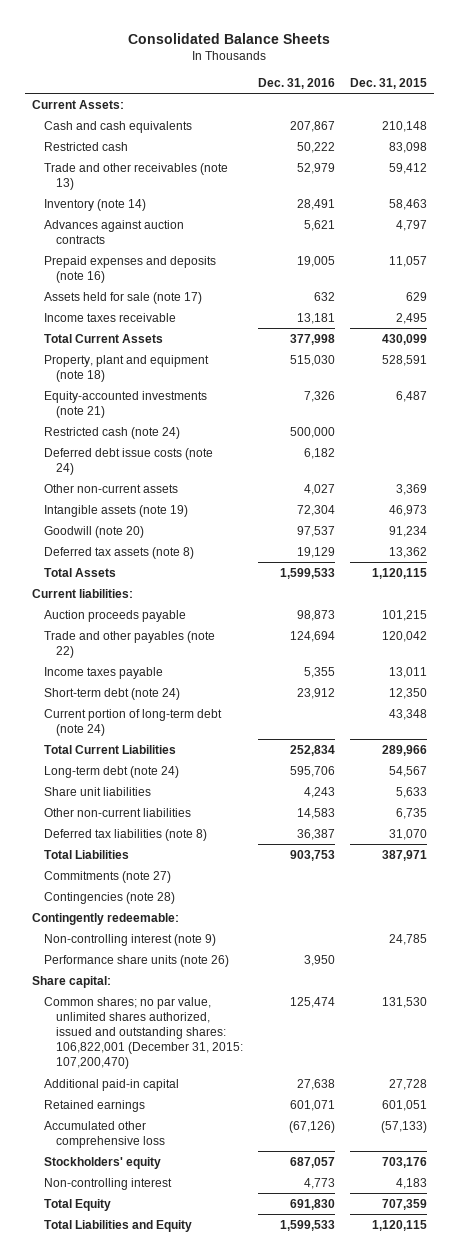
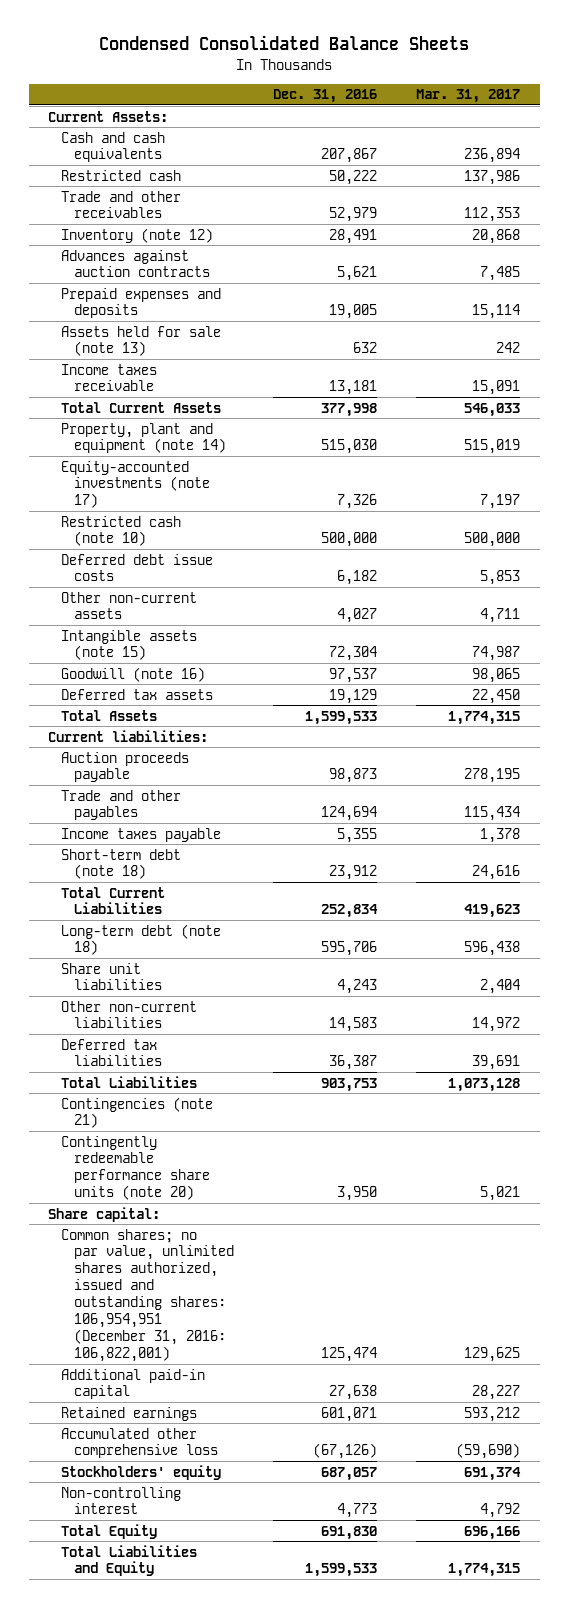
[128,32,331,44] Consolidated Balance Sheets -> [99,35,470,51] Condensed Consolidated Balance Sheets
[349,77,427,89] Dec. 31, 2015 -> none
none -> [416,89,521,104] Mar. 31, 2017
[44,162,229,190] Trade and other receivables (note 13) -> [61,190,182,219] Trade and other receivables
[44,198,147,211] Inventory (note 14) -> [61,227,214,243] Inventory (note 12)
[44,255,217,283] Prepaid expenses and deposits (note 16) -> [61,287,222,319] Prepaid expenses and deposits
[44,291,203,304] Assets held for sale (note 17) -> [61,325,222,357] Assets held for sale (note 13)
[44,354,210,382] Property, plant and equipment (note 18) -> [61,422,227,454] Property, plant and equipment (note 14)
[44,390,208,418] Equity-accounted investments (note 21) -> [61,460,211,509] Equity-accounted investments (note 17)
[44,426,181,439] Restricted cash (note 24) -> [61,515,182,547] Restricted cash (note 10)
[44,447,214,475] Deferred debt issue costs (note 24) -> [61,553,214,582] Deferred debt issue costs
[44,504,189,517] Intangible assets (note 19) -> [61,629,198,661] Intangible assets (note 15)
[44,525,145,538] Goodwill (note 20) -> [61,666,206,682] Goodwill (note 16)
[44,546,195,559] Deferred tax assets (note 8) -> [61,688,214,700] Deferred tax assets
[44,630,216,658] Trade and other payables (note 22) -> [61,789,182,821] Trade and other payables
[44,708,223,736] Current portion of long-term debt (note 24) -> none
[44,687,181,700] Short-term debt (note 24) -> [61,848,182,880] Short-term debt (note 18)
[44,765,180,778] Long-term debt (note 24) -> [61,923,222,956] Long-term debt (note 18)
[44,828,208,841] Deferred tax liabilities (note 8) -> [61,1038,163,1067] Deferred tax liabilities
[44,870,172,883] Commitments (note 27) -> none
[32,912,180,925] Contingently redeemable: -> none
[44,933,217,946] Non-controlling interest (note 9) -> none
[44,891,176,904] Contingencies (note 28) -> [61,1096,214,1129] Contingencies (note 21)
[44,954,230,967] Performance share units (note 26) -> [61,1135,211,1201] Contingently redeemable performance share units (note 20)
[44,996,244,1070] Common shares; no par value, unlimited shares authorized, issued and outstanding shares: 106,822,001 (December 31, 2015: 107,200,470) -> [61,1228,235,1362] Common shares; no par value, unlimited shares authorized, issued and outstanding shares: 106,954,951 (December 31, 2016: 106,822,001)

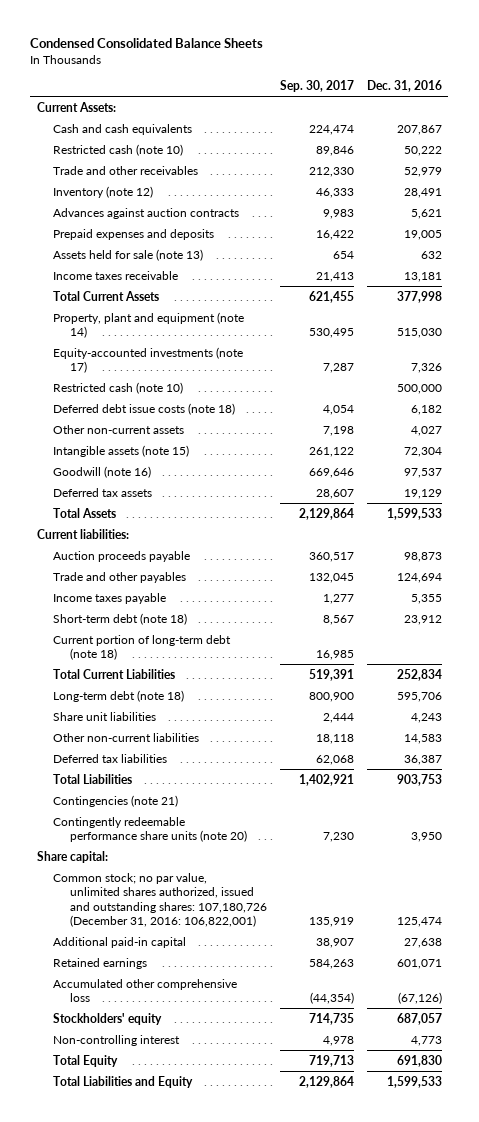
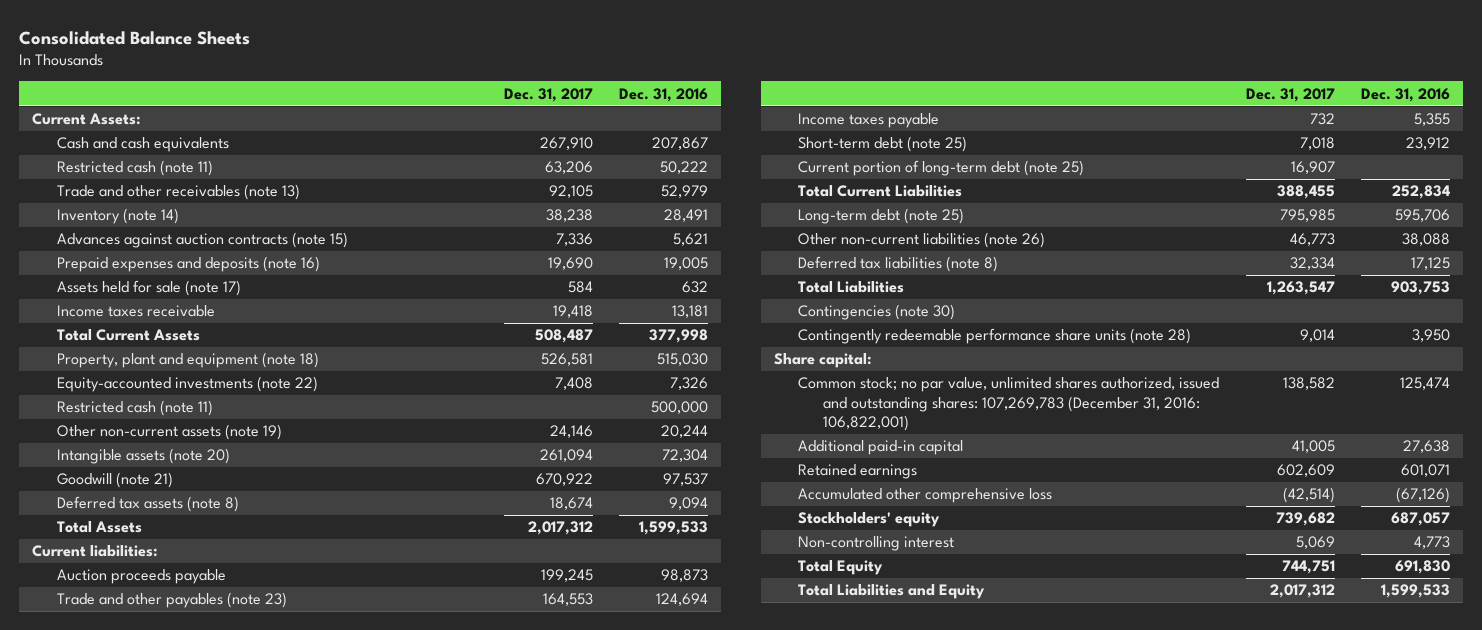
[30,38,264,49] Condensed Consolidated Balance Sheets -> [19,30,251,45] Consolidated Balance Sheets
[279,79,354,92] Sep. 30, 2017 -> none
none -> [503,87,593,102] Dec. 31, 2017
[53,143,184,156] Restricted cash (note 10) -> [56,160,213,177] Restricted cash (note 11)
[53,165,199,175] Trade and other receivables -> [56,184,300,201] Trade and other receivables (note 13)
[53,185,154,198] Inventory (note 12) -> [56,208,179,225] Inventory (note 14)
[53,207,240,219] Advances against auction contracts -> [56,232,348,249] Advances against auction contracts (note 15)
[53,228,215,240] Prepaid expenses and deposits -> [56,256,320,273] Prepaid expenses and deposits (note 16)
[53,248,204,261] Assets held for sale (note 13) -> [56,280,241,297] Assets held for sale (note 17)
[53,402,236,415] Deferred debt issue costs (note 18) -> none
[53,311,245,339] Property, plant and equipment (note 14) -> [56,352,319,369] Property, plant and equipment (note 18)
[53,346,244,374] Equity-accounted investments (note 17) -> [56,376,318,393] Equity-accounted investments (note 22)
[53,381,184,394] Restricted cash (note 10) -> [56,400,213,417] Restricted cash (note 11)
[53,424,185,434] Other non-current assets -> [56,424,282,441] Other non-current assets (note 19)
[410,425,442,436] 4,027 -> [661,425,709,439] 20,244
[53,444,190,457] Intangible assets (note 15) -> [56,448,230,465] Intangible assets (note 20)
[53,465,152,478] Goodwill (note 16) -> [56,472,173,489] Goodwill (note 21)
[53,487,153,497] Deferred tax assets -> [56,496,239,513] Deferred tax assets (note 8)
[403,488,442,499] 19,129 -> [669,497,709,511] 9,094
[53,571,187,583] Trade and other payables -> [56,592,287,609] Trade and other payables (note 23)
[53,612,188,625] Short-term debt (note 18) -> [798,136,968,153] Short-term debt (note 25)
[53,634,232,661] Current portion of long-term debt (note 18) -> [798,160,1085,177] Current portion of long-term debt (note 25)
[53,711,157,721] Share unit liabilities -> none
[53,689,185,702] Long-term debt (note 18) -> [798,208,965,225] Long-term debt (note 25)
[53,732,200,742] Other non-current liabilities -> [798,232,1046,249] Other non-current liabilities (note 26)
[403,733,442,744] 14,583 -> [1401,233,1450,247] 38,088
[53,753,168,763] Deferred tax liabilities -> [798,256,999,273] Deferred tax liabilities (note 8)
[403,754,442,765] 36,387 -> [1410,257,1450,271] 17,125
[53,794,179,807] Contingencies (note 21) -> [798,304,956,321] Contingencies (note 30)
[53,816,247,843] Contingently redeemable performance share units (note 20) -> [798,328,1192,345] Contingently redeemable performance share units (note 28)
[53,872,267,927] Common stock; no par value, unlimited shares authorized, issued and outstanding shares: 107,180,726 (December 31, 2016: 106,822,001) -> [798,377,1220,432] Common stock; no par value, unlimited shares authorized, issued and outstanding shares: 107,269,783 (December 31, 2016: 106,822,001)

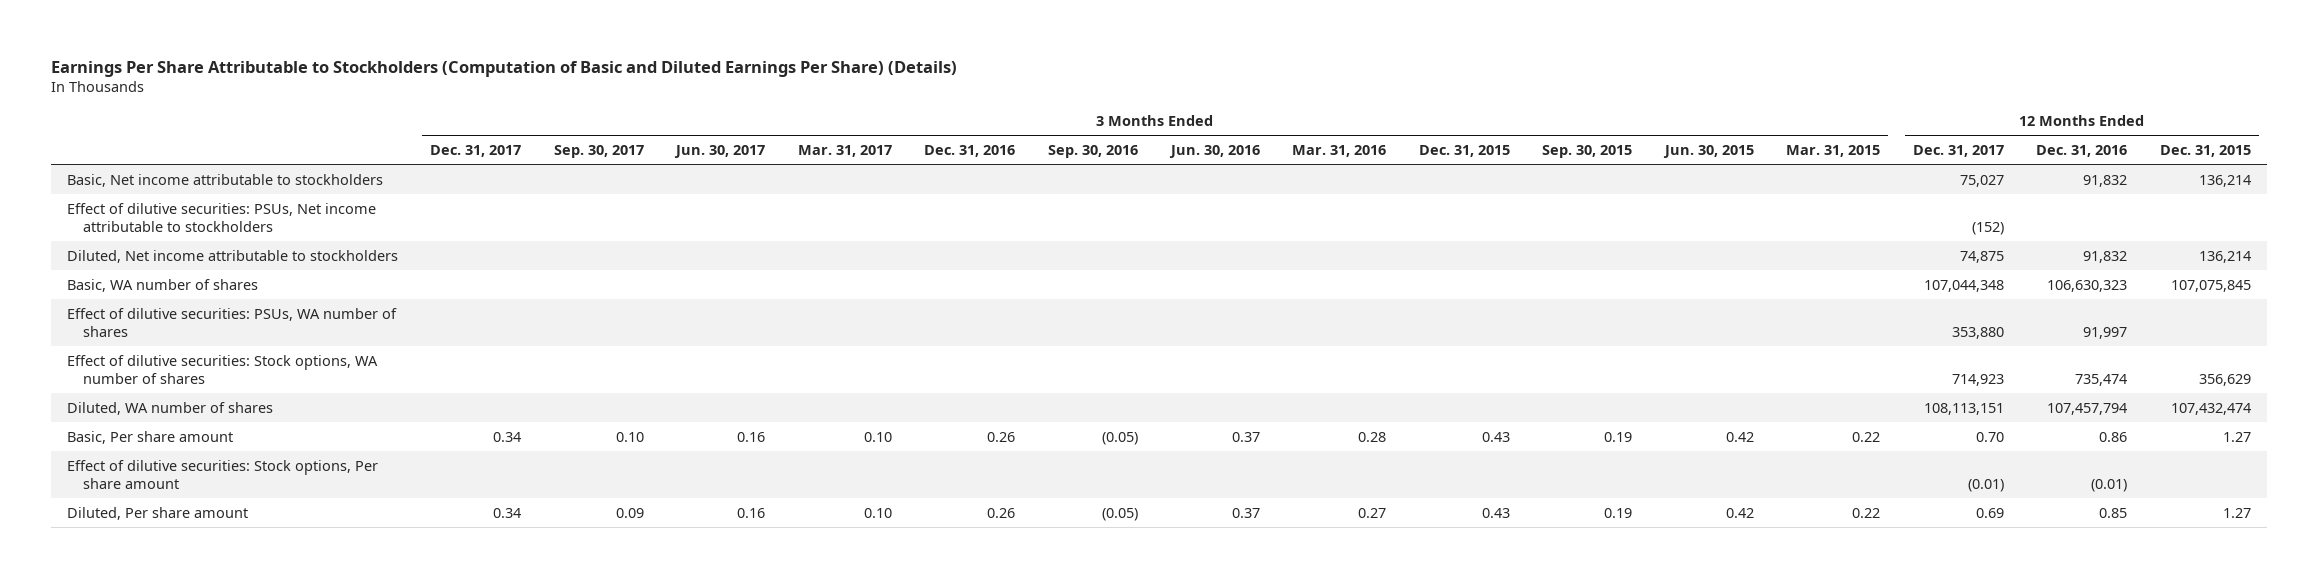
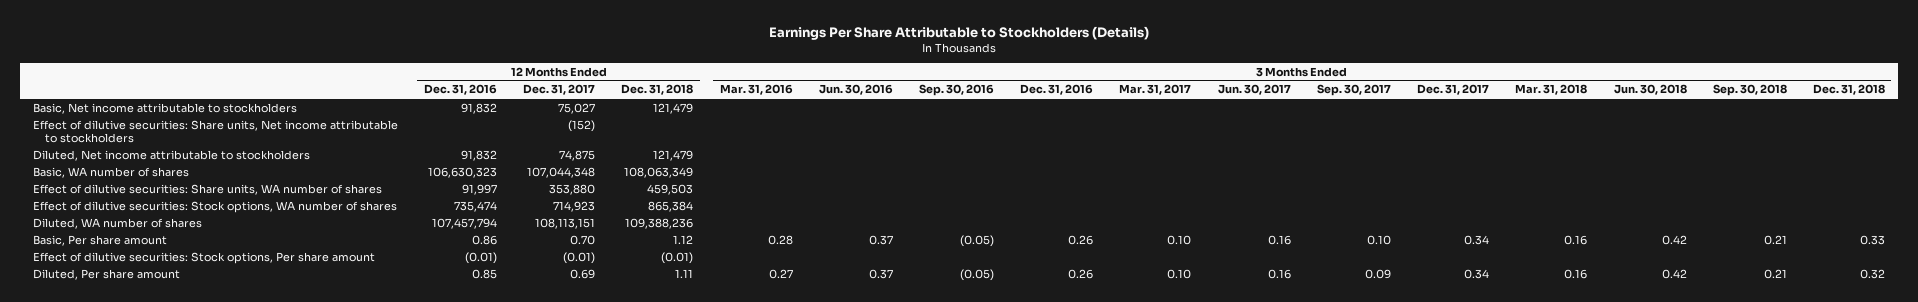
[50,60,957,77] Earnings Per Share Attributable to Stockholders (Computation of Basic and Diluted Earnings Per Share) (Details) -> [768,25,1149,40] Earnings Per Share Attributable to Stockholders (Details)
[1418,145,1510,158] Dec. 31, 2015 -> none
[1542,145,1633,159] Sep. 30, 2015 -> none
[1662,145,1754,159] Jun. 30, 2015 -> none
[1786,145,1881,158] Mar. 31, 2015 -> none
[2159,145,2251,158] Dec. 31, 2015 -> none
none -> [621,84,694,96] Dec. 31, 2018
none -> [1515,84,1588,96] Mar. 31, 2018
none -> [1613,84,1687,96] Jun. 30, 2018
none -> [1712,84,1787,97] Sep. 30, 2018
none -> [1812,84,1885,96] Dec. 31, 2018
[66,202,376,233] Effect of dilutive securities: PSUs, Net income attributable to stockholders -> [32,119,398,143] Effect of dilutive securities: Share units, Net income attributable to stockholders
[66,307,397,338] Effect of dilutive securities: PSUs, WA number of shares -> [32,183,382,195] Effect of dilutive securities: Share units, WA number of shares

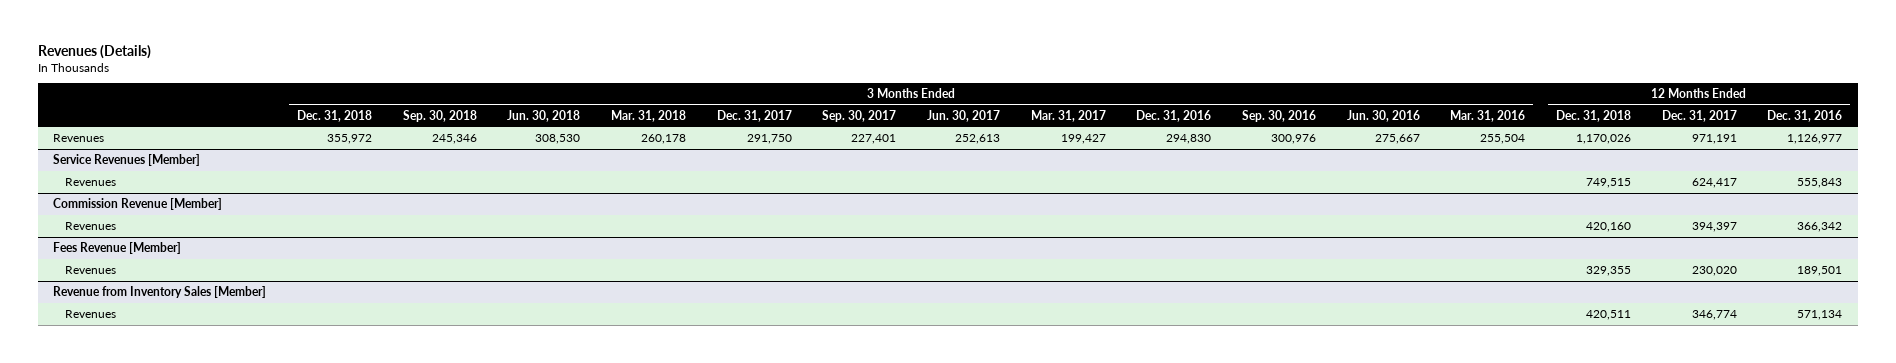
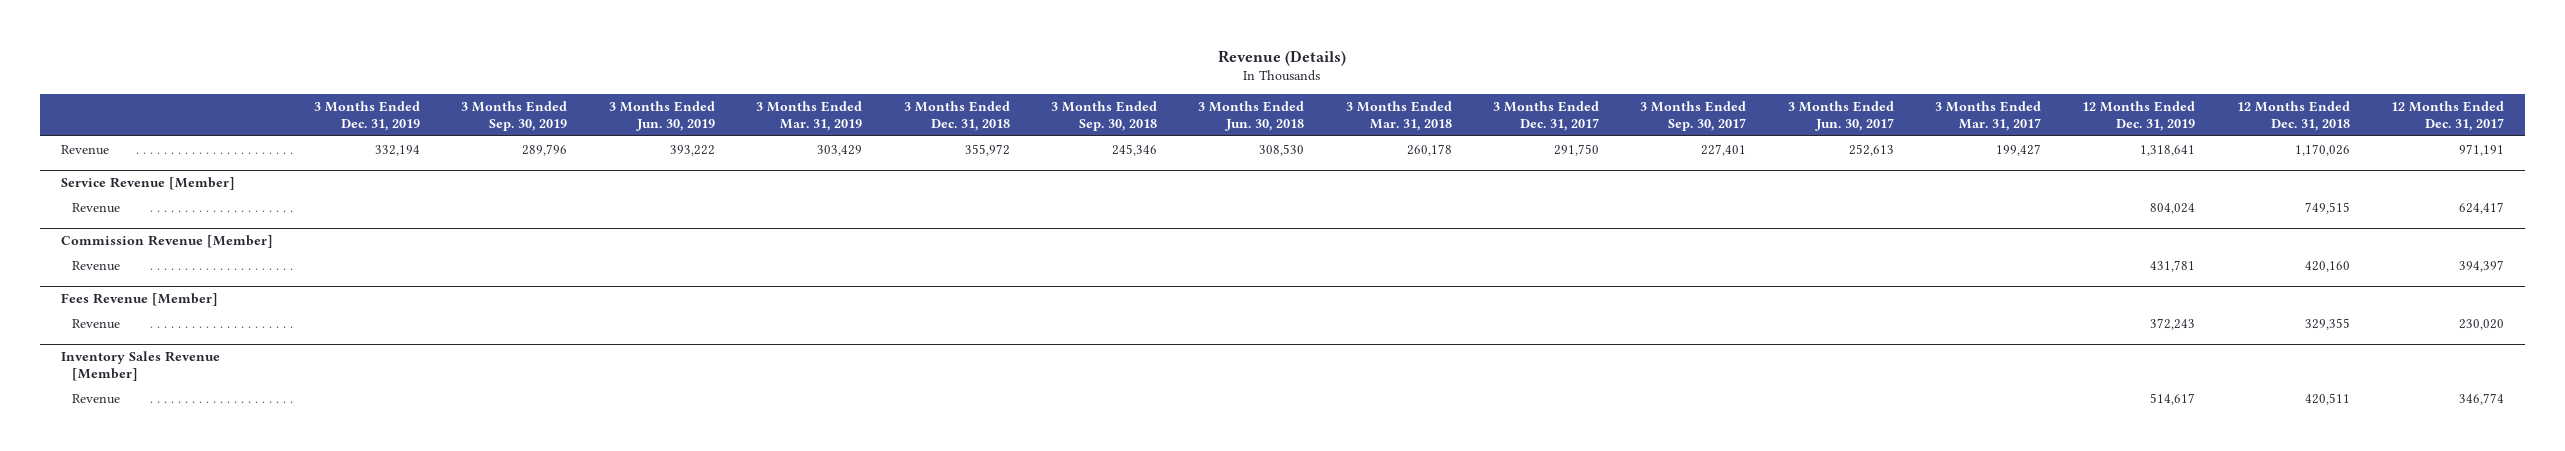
[38,44,152,59] Revenues (Details) -> [1218,49,1347,66] Revenue (Details)
[1136,109,1212,122] Dec. 31, 2016 -> none
[1242,109,1317,122] Sep. 30, 2016 -> none
[1346,109,1420,122] Jun. 30, 2016 -> none
[1450,109,1526,122] Mar. 31, 2016 -> none
[1767,109,1843,122] Dec. 31, 2016 -> none
none -> [314,101,421,131] 3 Months Ended Dec. 31, 2019
none -> [461,101,568,131] 3 Months Ended Sep. 30, 2019
none -> [608,101,715,131] 3 Months Ended Jun. 30, 2019
none -> [756,101,863,131] 3 Months Ended Mar. 31, 2019
none -> [2082,101,2196,131] 12 Months Ended Dec. 31, 2019
[53,133,105,142] Revenues -> [60,144,109,155] Revenue
[53,153,201,166] Service Revenues [Member] -> [60,177,235,191] Service Revenue [Member]
[65,177,117,186] Revenues -> [71,202,120,213] Revenue
[65,221,117,230] Revenues -> [71,260,120,271] Revenue
[65,265,117,274] Revenues -> [71,318,120,329] Revenue
[53,285,267,298] Revenue from Inventory Sales [Member] -> [60,351,220,381] Inventory Sales Revenue [Member]
[65,309,117,318] Revenues -> [71,393,120,404] Revenue

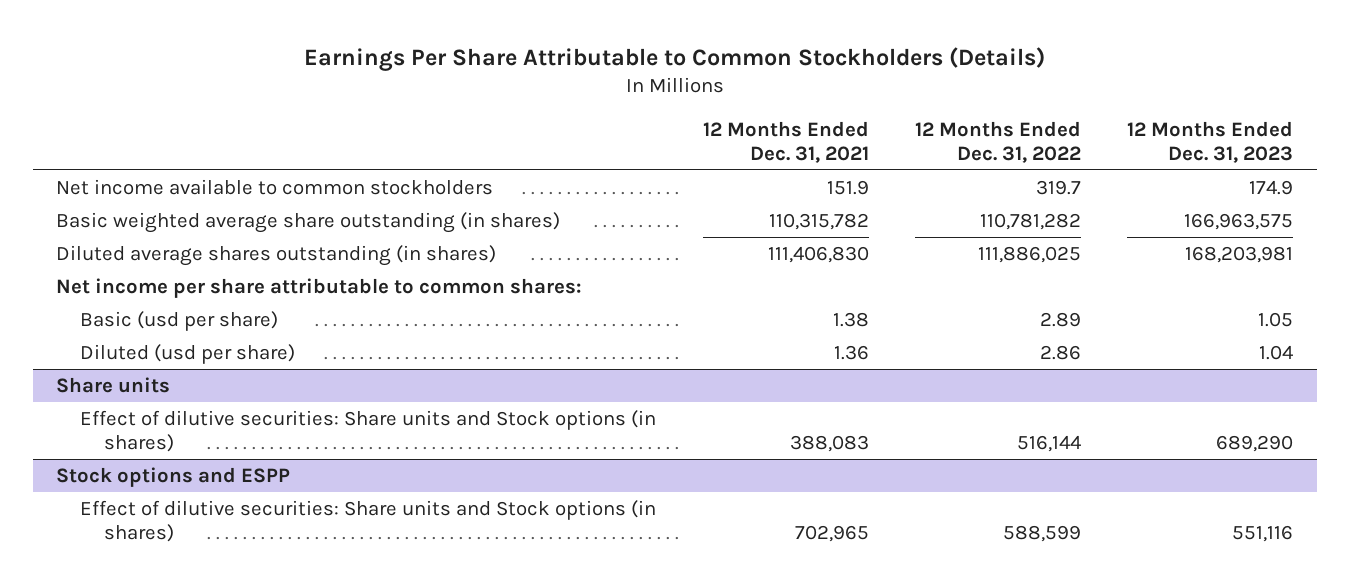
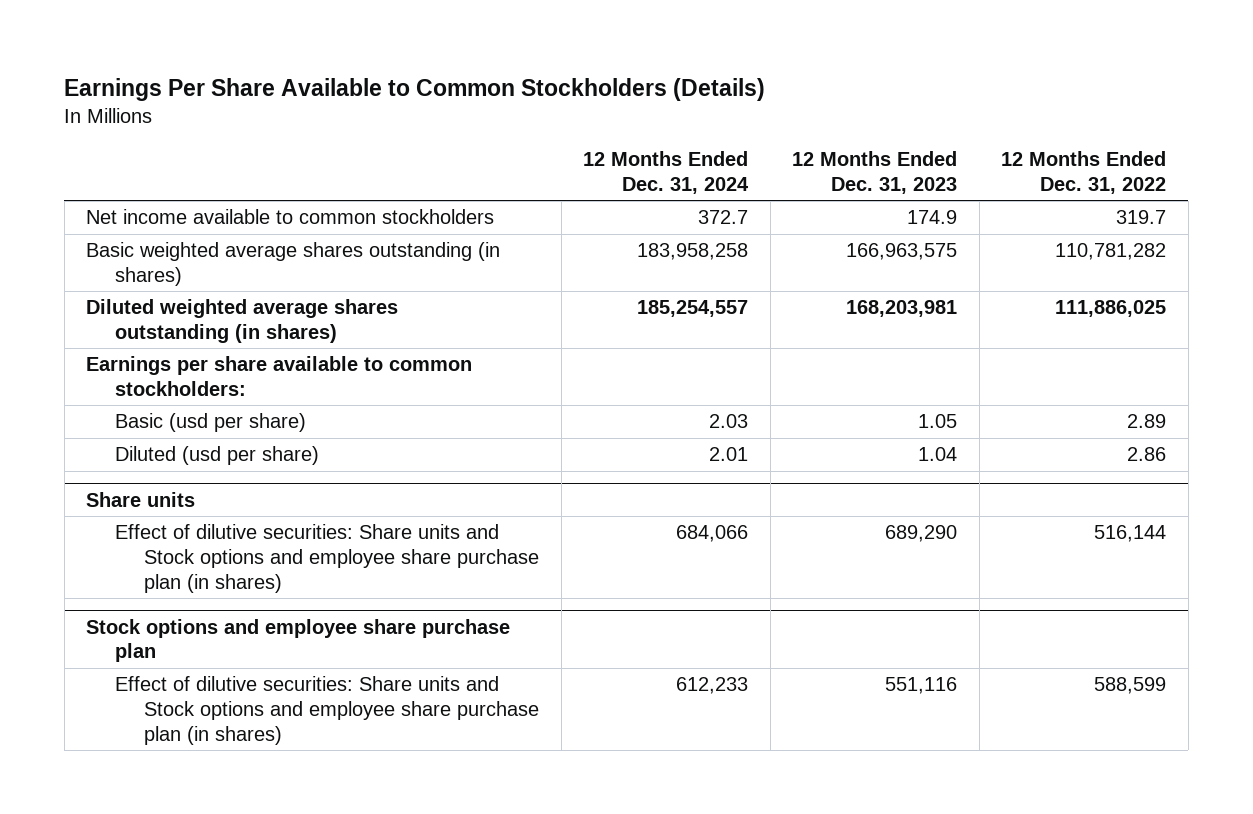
[303,46,1045,71] Earnings Per Share Attributable to Common Stockholders (Details) -> [64,77,766,101] Earnings Per Share Available to Common Stockholders (Details)
[702,120,869,163] 12 Months Ended Dec. 31, 2021 -> none
none -> [583,151,750,194] 12 Months Ended Dec. 31, 2024
[56,211,561,233] Basic weighted average share outstanding (in shares) -> [86,242,501,286] Basic weighted average shares outstanding (in shares)
[56,244,497,266] Diluted average shares outstanding (in shares) -> [86,299,399,343] Diluted weighted average shares outstanding (in shares)
[56,277,583,298] Net income per share attributable to common shares: -> [86,356,473,396] Earnings per share available to common stockholders:
[80,409,657,453] Effect of dilutive securities: Share units and Stock options (in shares) -> [115,524,540,593] Effect of dilutive securities: Share units and Stock options and employee share purchase plan (in shares)
[56,466,291,487] Stock options and ESPP -> [86,618,511,663] Stock options and employee share purchase plan
[80,499,657,543] Effect of dilutive securities: Share units and Stock options (in shares) -> [115,676,540,745] Effect of dilutive securities: Share units and Stock options and employee share purchase plan (in shares)

